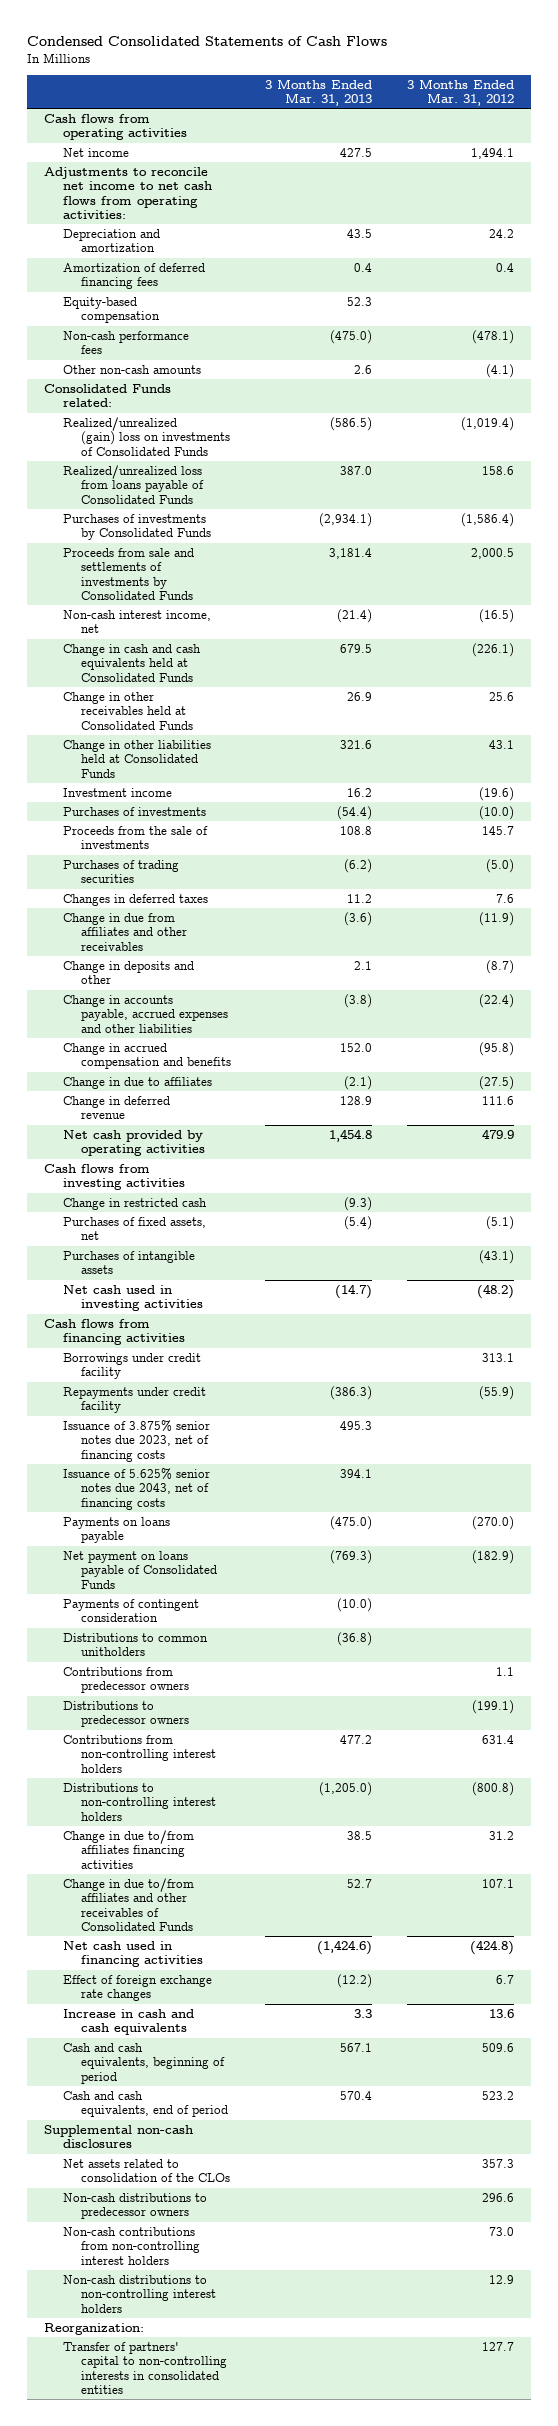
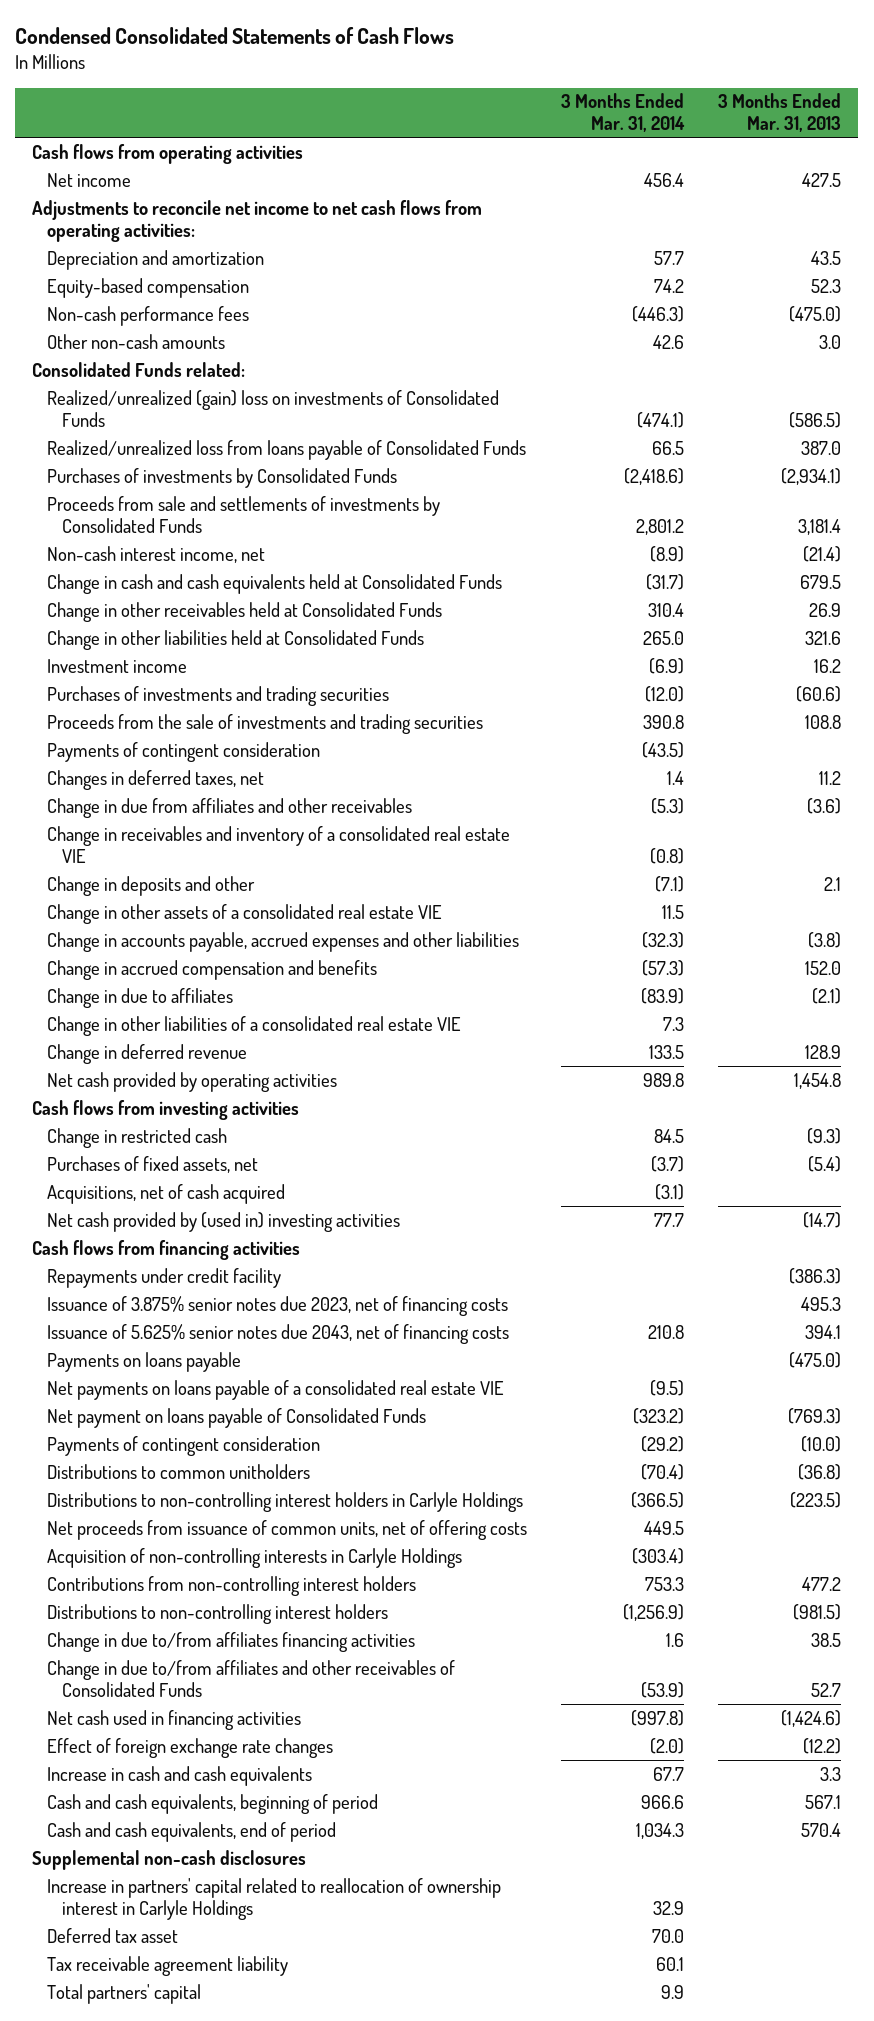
[406,78,514,107] 3 Months Ended Mar. 31, 2012 -> none
none -> [561,93,686,133] 3 Months Ended Mar. 31, 2014
[62,262,205,290] Amortization of deferred financing fees -> none
[354,364,373,374] 2.6 -> [819,334,842,349] 3.0
[62,859,179,884] Purchases of trading securities -> none
[62,806,206,816] Purchases of investments -> [47,685,390,706] Purchases of investments and trading securities
[337,805,373,820] (54.4) -> [796,685,842,702] (60.6)
[62,825,208,850] Proceeds from the sale of investments -> [47,713,484,734] Proceeds from the sale of investments and trading securities
none -> [47,741,321,762] Payments of contingent consideration
[62,893,208,906] Changes in deferred taxes -> [47,769,265,790] Changes in deferred taxes, net
none -> [47,825,511,863] Change in receivables and inventory of a consolidated real estate VIE
none -> [47,903,443,924] Change in other assets of a consolidated real estate VIE
none -> [47,1015,462,1036] Change in other liabilities of a consolidated real estate VIE
[62,1250,195,1275] Purchases of intangible assets -> none
none -> [47,1183,286,1204] Acquisitions, net of cash acquired
[62,1284,204,1312] Net cash used in investing activities -> [47,1211,401,1232] Net cash provided by (used in) investing activities
[62,1352,201,1380] Borrowings under credit facility -> none
none -> [47,1379,505,1400] Net payments on loans payable of a consolidated real estate VIE
[62,1666,190,1694] Contributions from predecessor owners -> none
[62,1700,190,1728] Distributions to predecessor owners -> none
none -> [47,1491,524,1512] Distributions to non-controlling interest holders in Carlyle Holdings
none -> [47,1519,528,1540] Net proceeds from issuance of common units, net of offering costs
none -> [47,1547,463,1568] Acquisition of non-controlling interests in Carlyle Holdings
[319,1781,373,1796] (1,205.0) -> [793,1603,842,1620] (981.5)
[62,2158,231,2183] Net assets related to consolidation of the CLOs -> none
[62,2192,207,2220] Non-cash distributions to predecessor owners -> none
[62,2226,201,2265] Non-cash contributions from non-controlling interest holders -> none
[62,2274,217,2313] Non-cash distributions to non-controlling interest holders -> none
[43,2322,144,2335] Reorganization: -> none
[62,2341,228,2394] Transfer of partners' capital to non-controlling interests in consolidated entities -> none
none -> [47,1877,502,1920] Increase in partners' capital related to reallocation of ownership interest in Carlyle Holdings
none -> [47,1927,179,1943] Deferred tax asset
none -> [47,1955,289,1976] Tax receivable agreement liability
none -> [47,1983,202,2004] Total partners' capital

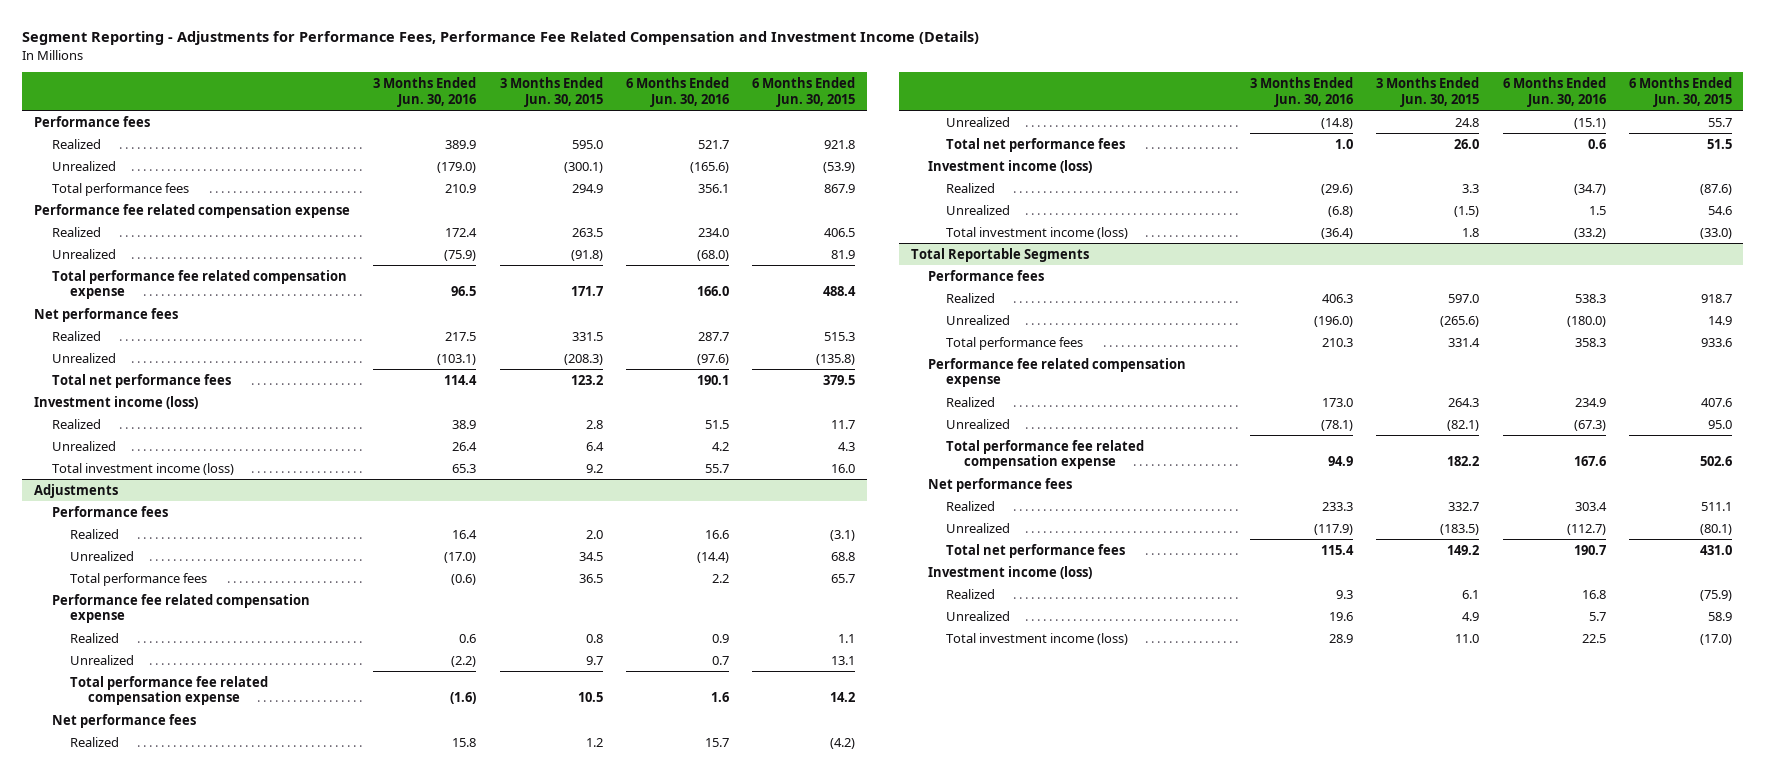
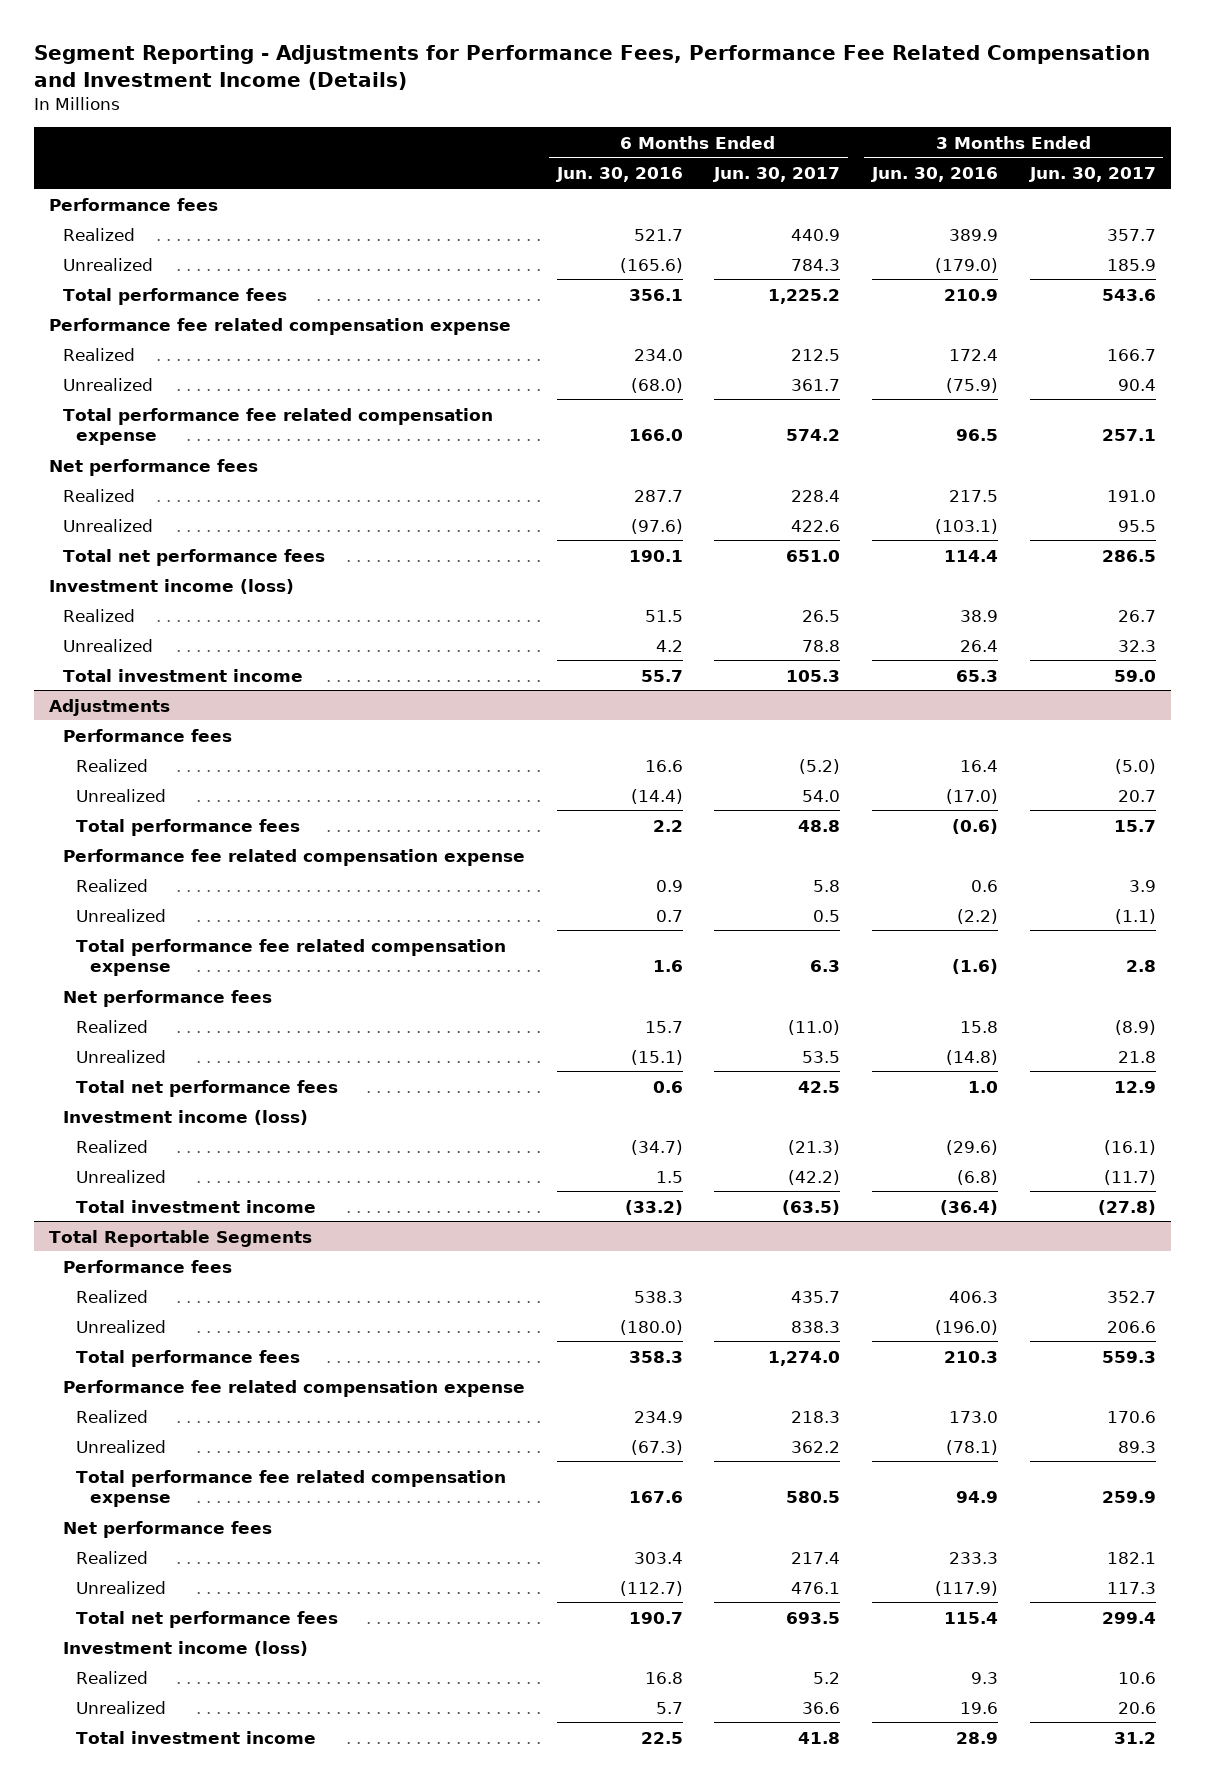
[499,77,603,107] 3 Months Ended Jun. 30, 2015 -> none
[752,77,856,107] 6 Months Ended Jun. 30, 2015 -> none
none -> [713,167,841,183] Jun. 30, 2017
none -> [1028,167,1156,183] Jun. 30, 2017
[51,462,234,475] Total investment income (loss) -> [62,668,303,682] Total investment income
[946,226,1129,239] Total investment income (loss) -> [76,1199,317,1213] Total investment income
[946,632,1129,645] Total investment income (loss) -> [76,1730,317,1744] Total investment income

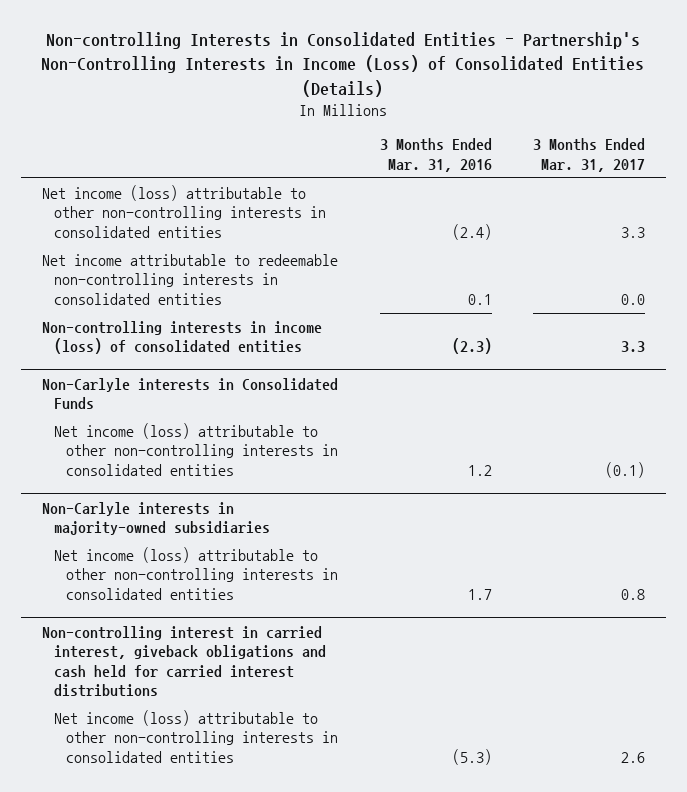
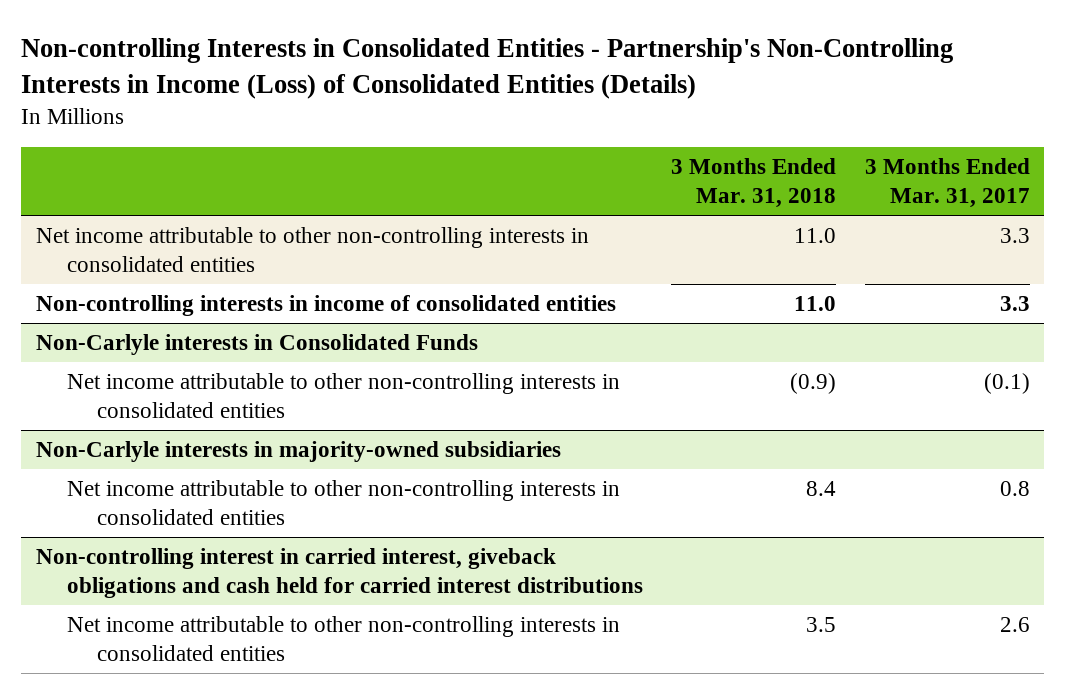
[379,138,492,172] 3 Months Ended Mar. 31, 2016 -> none
none -> [671,157,837,209] 3 Months Ended Mar. 31, 2018
[41,253,338,305] Net income attributable to redeemable non-controlling interests in consolidated entities -> none
[41,184,326,238] Net income (loss) attributable to other non-controlling interests in consolidated entities -> [35,226,589,273] Net income attributable to other non-controlling interests in consolidated entities
[41,320,322,355] Non-controlling interests in income (loss) of consolidated entities -> [35,294,616,316] Non-controlling interests in income of consolidated entities
[53,422,339,476] Net income (loss) attributable to other non-controlling interests in consolidated entities -> [66,372,620,419] Net income attributable to other non-controlling interests in consolidated entities
[53,546,339,600] Net income (loss) attributable to other non-controlling interests in consolidated entities -> [66,479,620,526] Net income attributable to other non-controlling interests in consolidated entities
[53,709,339,763] Net income (loss) attributable to other non-controlling interests in consolidated entities -> [66,615,620,662] Net income attributable to other non-controlling interests in consolidated entities

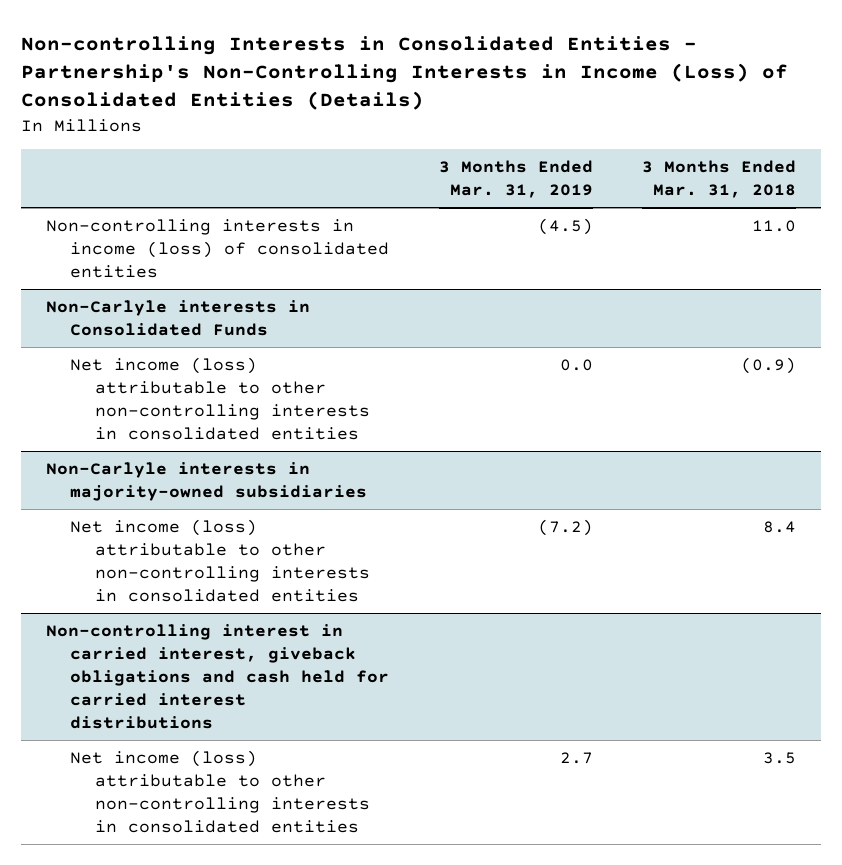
[865,157,1031,209] 3 Months Ended Mar. 31, 2017 -> none
none -> [438,160,593,199] 3 Months Ended Mar. 31, 2019
[35,226,589,273] Net income attributable to other non-controlling interests in consolidated entities -> none
[35,294,616,316] Non-controlling interests in income of consolidated entities -> [46,218,390,279] Non-controlling interests in income (loss) of consolidated entities
[66,372,620,419] Net income attributable to other non-controlling interests in consolidated entities -> [70,356,370,441] Net income (loss) attributable to other non-controlling interests in consolidated entities
[66,479,620,526] Net income attributable to other non-controlling interests in consolidated entities -> [70,518,370,603] Net income (loss) attributable to other non-controlling interests in consolidated entities
[66,615,620,662] Net income attributable to other non-controlling interests in consolidated entities -> [70,749,370,834] Net income (loss) attributable to other non-controlling interests in consolidated entities

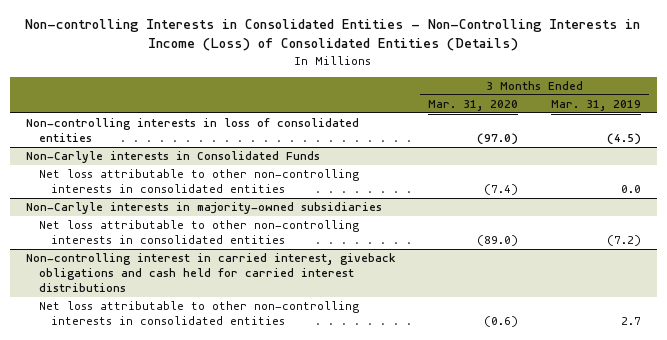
[21,35,789,111] Non-controlling Interests in Consolidated Entities - Partnership's Non-Controlling Interests in Income (Loss) of Consolidated Entities (Details) -> [25,18,641,52] Non-controlling Interests in Consolidated Entities - Non-Controlling Interests in Income (Loss) of Consolidated Entities (Details)
[642,160,797,199] 3 Months Ended Mar. 31, 2018 -> none
none -> [428,99,519,111] Mar. 31, 2020
[46,218,390,279] Non-controlling interests in income (loss) of consolidated entities -> [26,118,360,143] Non-controlling interests in loss of consolidated entities
[70,356,370,441] Net income (loss) attributable to other non-controlling interests in consolidated entities -> [38,169,359,194] Net loss attributable to other non-controlling interests in consolidated entities
[70,518,370,603] Net income (loss) attributable to other non-controlling interests in consolidated entities -> [38,220,359,245] Net loss attributable to other non-controlling interests in consolidated entities
[70,749,370,834] Net income (loss) attributable to other non-controlling interests in consolidated entities -> [38,301,359,326] Net loss attributable to other non-controlling interests in consolidated entities

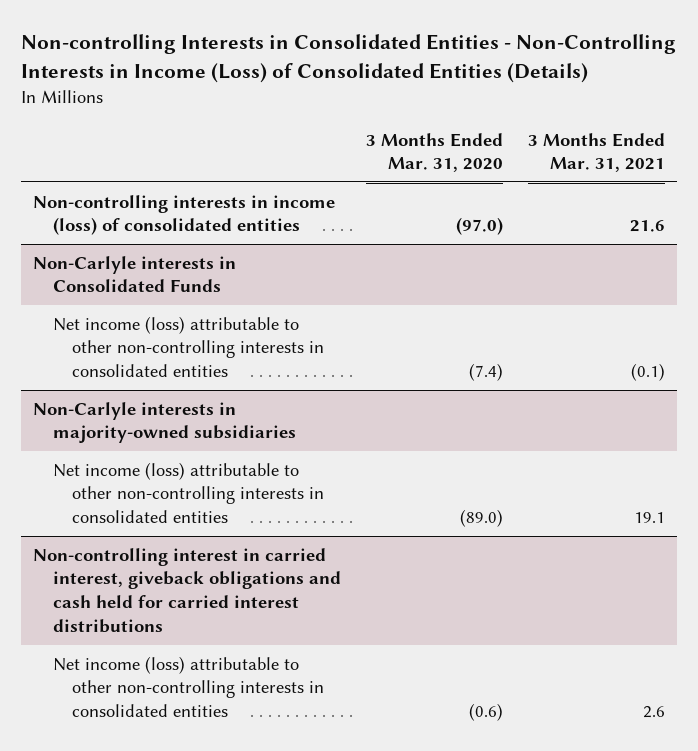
[550,99,641,111] Mar. 31, 2019 -> none
none -> [527,132,665,173] 3 Months Ended Mar. 31, 2021
[26,118,360,143] Non-controlling interests in loss of consolidated entities -> [33,194,336,236] Non-controlling interests in income (loss) of consolidated entities
[38,169,359,194] Net loss attributable to other non-controlling interests in consolidated entities -> [52,315,325,378] Net income (loss) attributable to other non-controlling interests in consolidated entities
[38,220,359,245] Net loss attributable to other non-controlling interests in consolidated entities -> [52,461,325,524] Net income (loss) attributable to other non-controlling interests in consolidated entities
[38,301,359,326] Net loss attributable to other non-controlling interests in consolidated entities -> [52,655,325,718] Net income (loss) attributable to other non-controlling interests in consolidated entities

